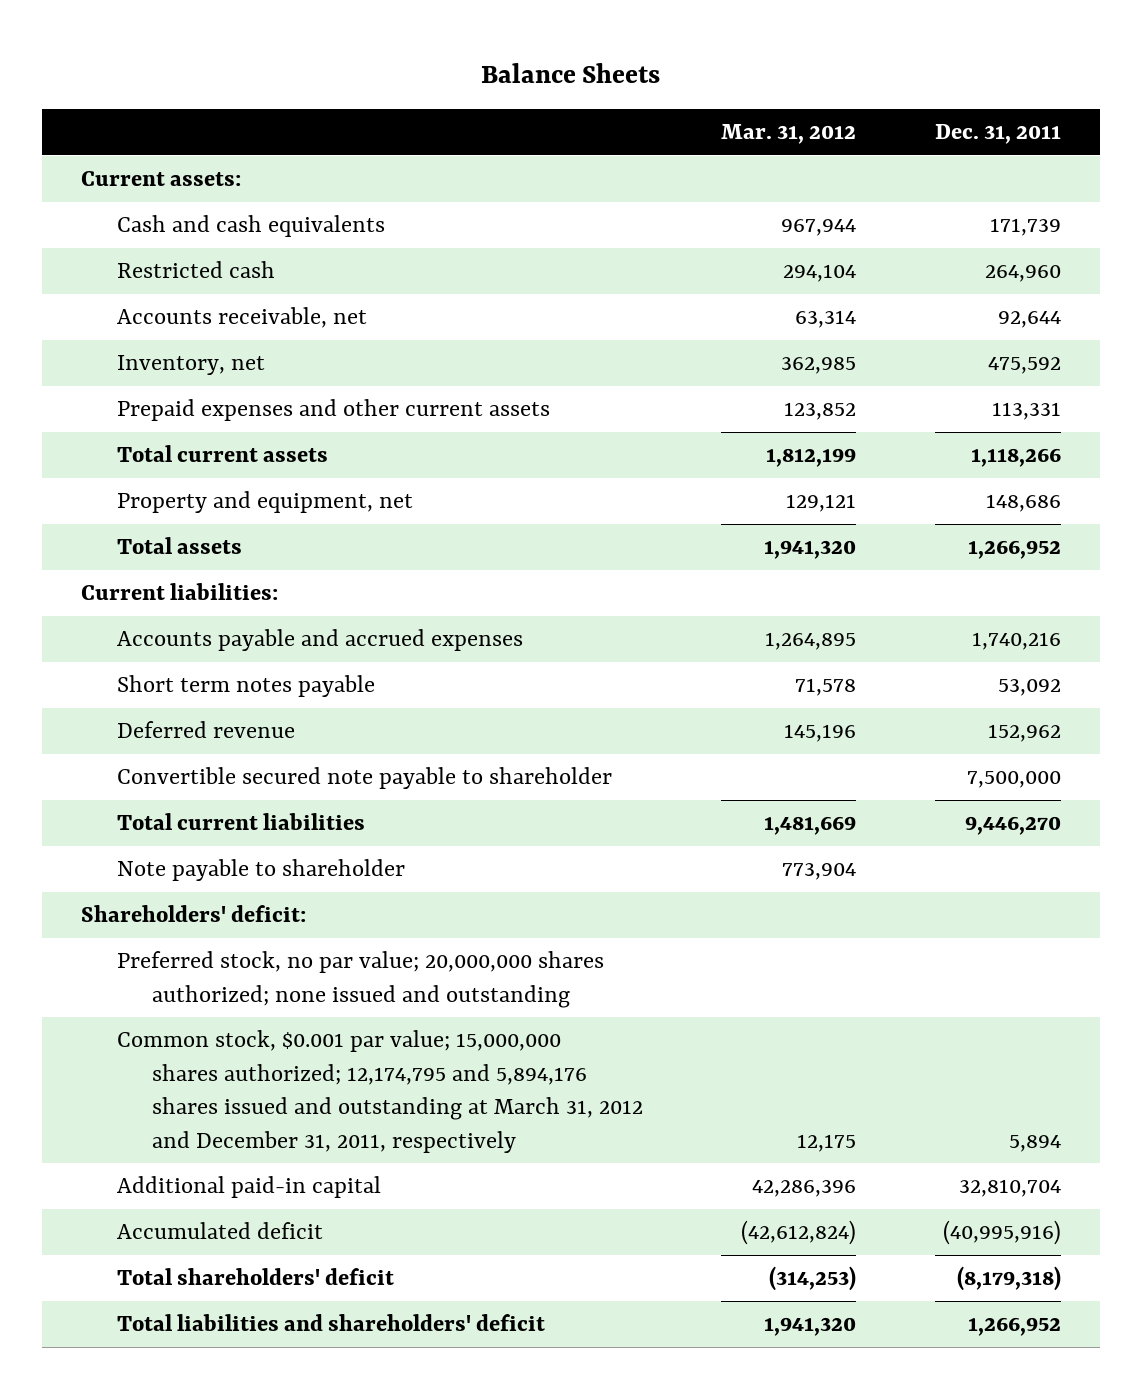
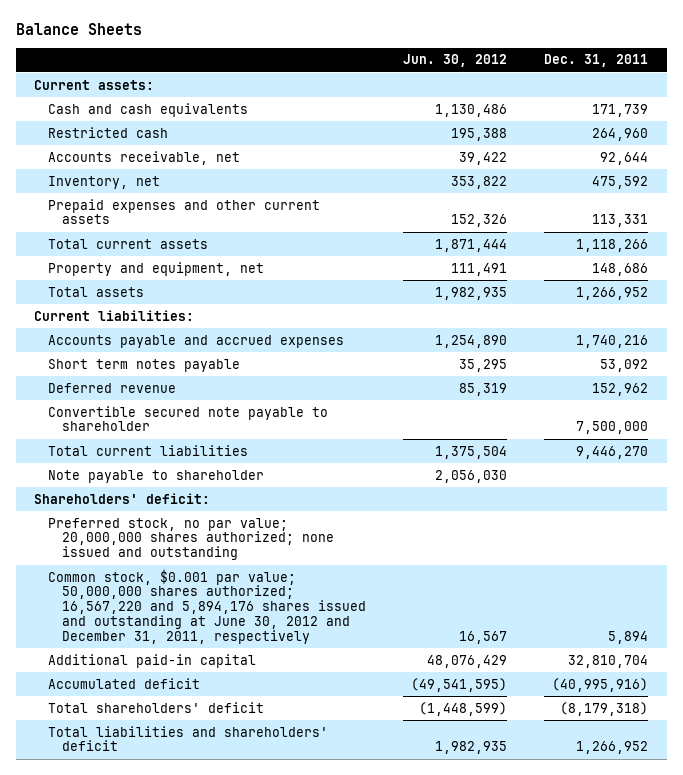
[721,124,857,145] Mar. 31, 2012 -> none
none -> [402,54,507,68] Jun. 30, 2012
[116,1030,644,1154] Common stock, $0.001 par value; 15,000,000 shares authorized; 12,174,795 and 5,894,176 shares issued and outstanding at March 31, 2012 and December 31, 2011, respectively -> [48,568,366,644] Common stock, $0.001 par value; 50,000,000 shares authorized; 16,567,220 and 5,894,176 shares issued and outstanding at June 30, 2012 and December 31, 2011, respectively

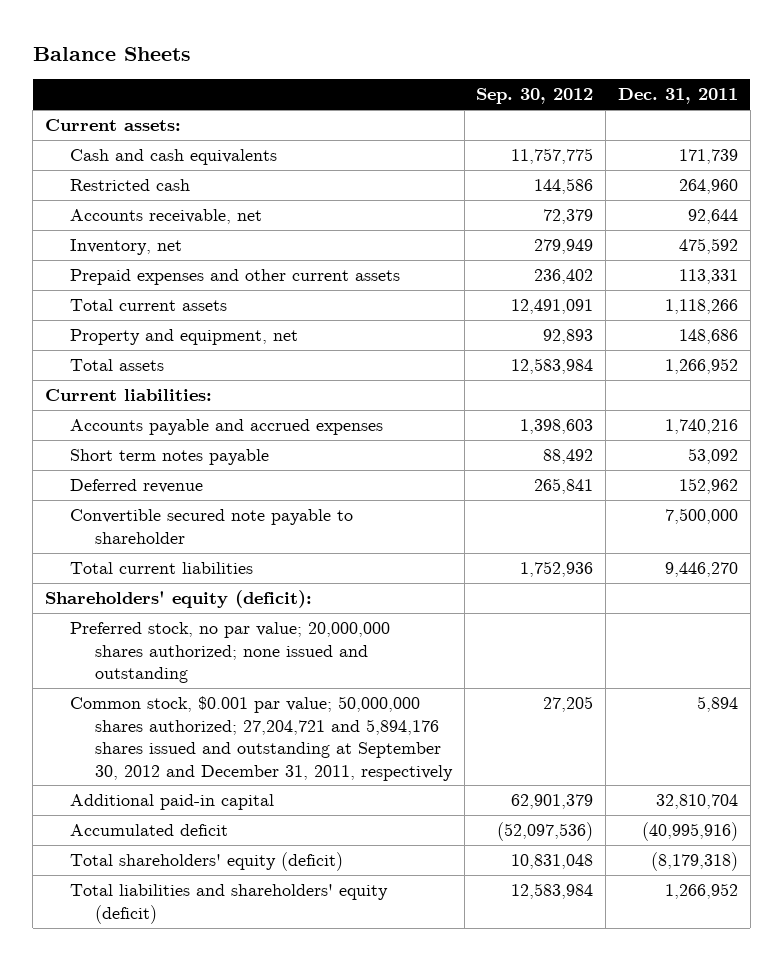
[402,54,507,68] Jun. 30, 2012 -> none
none -> [476,88,594,105] Sep. 30, 2012
[48,469,265,483] Note payable to shareholder -> none
[34,492,211,504] Shareholders' deficit: -> [44,590,312,609] Shareholders' equity (deficit):
[48,568,366,644] Common stock, $0.001 par value; 50,000,000 shares authorized; 16,567,220 and 5,894,176 shares issued and outstanding at June 30, 2012 and December 31, 2011, respectively -> [69,696,453,781] Common stock, $0.001 par value; 50,000,000 shares authorized; 27,204,721 and 5,894,176 shares issued and outstanding at September 30, 2012 and December 31, 2011, respectively
[48,701,265,713] Total shareholders' deficit -> [69,852,343,872] Total shareholders' equity (deficit)
[48,725,329,752] Total liabilities and shareholders' deficit -> [69,884,388,924] Total liabilities and shareholders' equity (deficit)

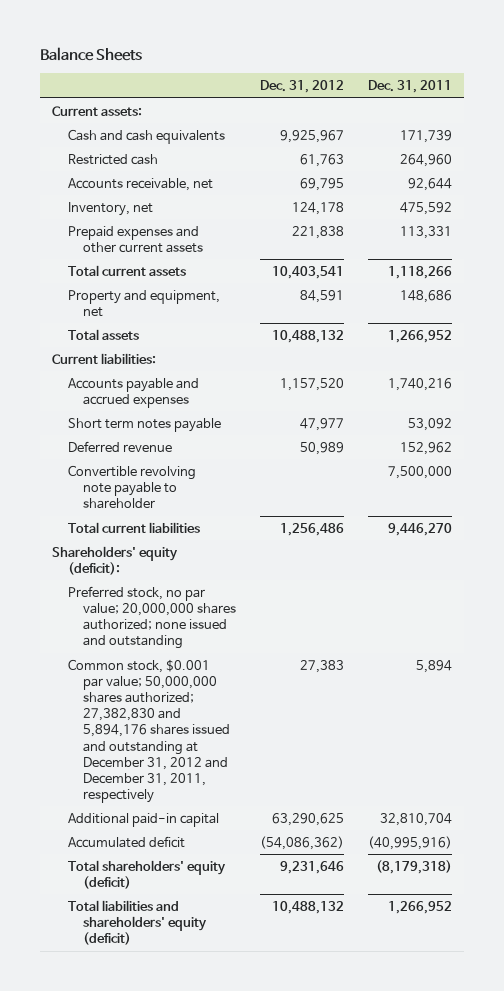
[476,88,594,105] Sep. 30, 2012 -> none
none -> [260,80,345,94] Dec. 31, 2012
[69,509,353,544] Convertible secured note payable to shareholder -> [67,464,196,510] Convertible revolving note payable to shareholder
[69,696,453,781] Common stock, $0.001 par value; 50,000,000 shares authorized; 27,204,721 and 5,894,176 shares issued and outstanding at September 30, 2012 and December 31, 2011, respectively -> [67,658,231,804] Common stock, $0.001 par value; 50,000,000 shares authorized; 27,382,830 and 5,894,176 shares issued and outstanding at December 31, 2012 and December 31, 2011, respectively

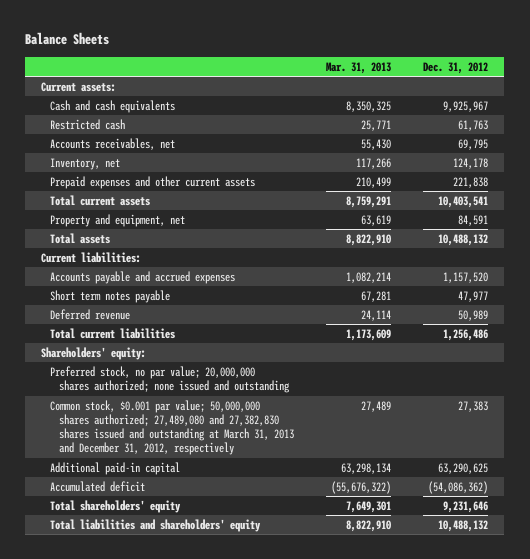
[367,80,452,94] Dec. 31, 2011 -> none
none -> [326,61,392,74] Mar. 31, 2013
[67,177,213,191] Accounts receivable, net -> [50,138,176,151] Accounts receivables, net
[67,464,196,510] Convertible revolving note payable to shareholder -> none
[51,545,178,575] Shareholders' equity (deficit): -> [41,347,147,361] Shareholders' equity:
[67,658,231,804] Common stock, $0.001 par value; 50,000,000 shares authorized; 27,382,830 and 5,894,176 shares issued and outstanding at December 31, 2012 and December 31, 2011, respectively -> [50,400,294,456] Common stock, $0.001 par value; 50,000,000 shares authorized; 27,489,080 and 27,382,830 shares issued and outstanding at March 31, 2013 and December 31, 2012, respectively
[67,859,226,889] Total shareholders' equity (deficit) -> [50,500,182,514] Total shareholders' equity
[67,899,208,946] Total liabilities and shareholders' equity (deficit) -> [50,519,262,533] Total liabilities and shareholders' equity

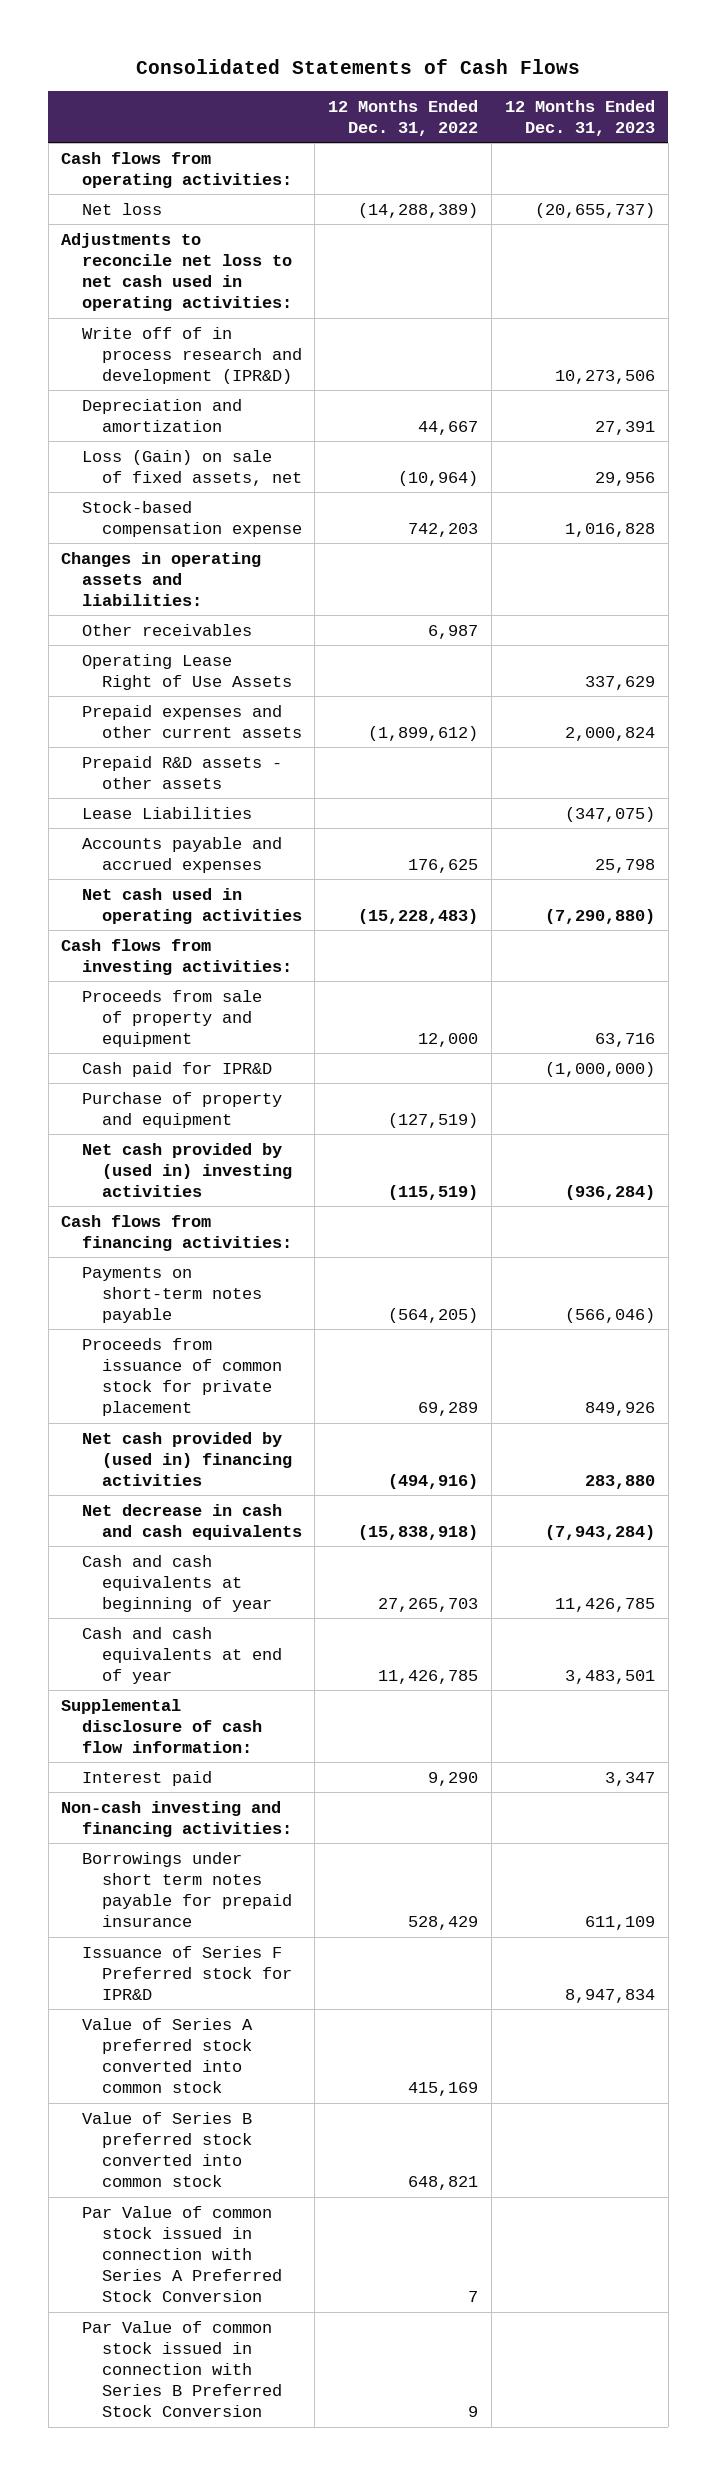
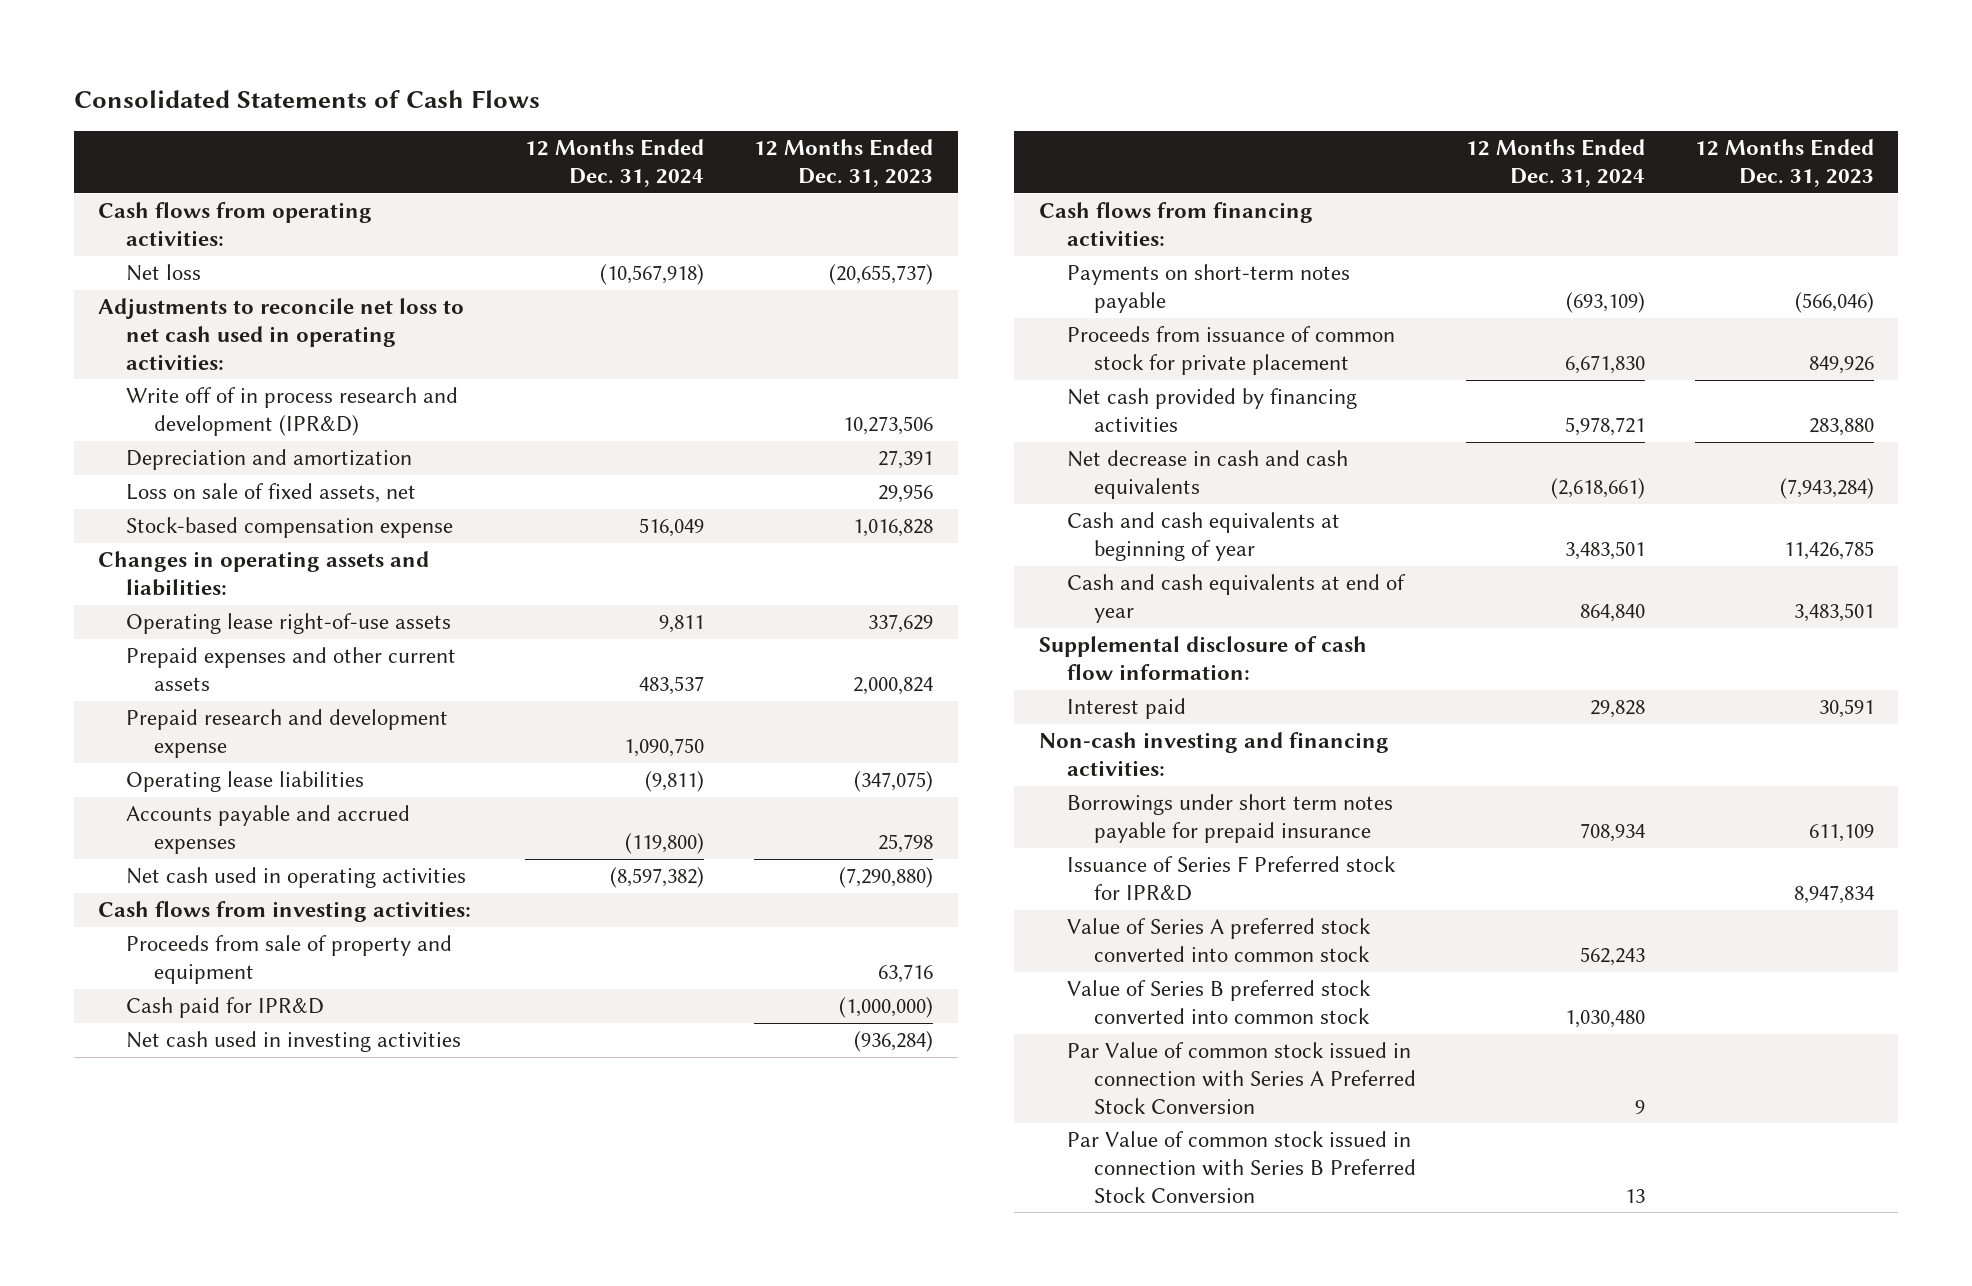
[328,99,479,136] 12 Months Ended Dec. 31, 2022 -> none
none -> [525,139,705,187] 12 Months Ended Dec. 31, 2024
[81,449,302,486] Loss (Gain) on sale of fixed assets, net -> [126,483,417,504] Loss on sale of fixed assets, net
[81,623,252,636] Other receivables -> none
[81,653,292,690] Operating Lease Right of Use Assets -> [126,613,452,635] Operating lease right-of-use assets
[81,755,282,789] Prepaid R&D assets - other assets -> none
none -> [126,709,449,758] Prepaid research and development expense
[81,806,252,819] Lease Liabilities -> [126,771,365,793] Operating lease liabilities
[81,1091,282,1128] Purchase of property and equipment -> none
[81,1142,292,1197] Net cash provided by (used in) investing activities -> [126,1031,462,1053] Net cash used in investing activities
[81,1431,292,1486] Net cash provided by (used in) financing activities -> [1066,388,1357,432] Net cash provided by financing activities
[605,1771,656,1786] 3,347 -> [1818,699,1874,719] 30,591

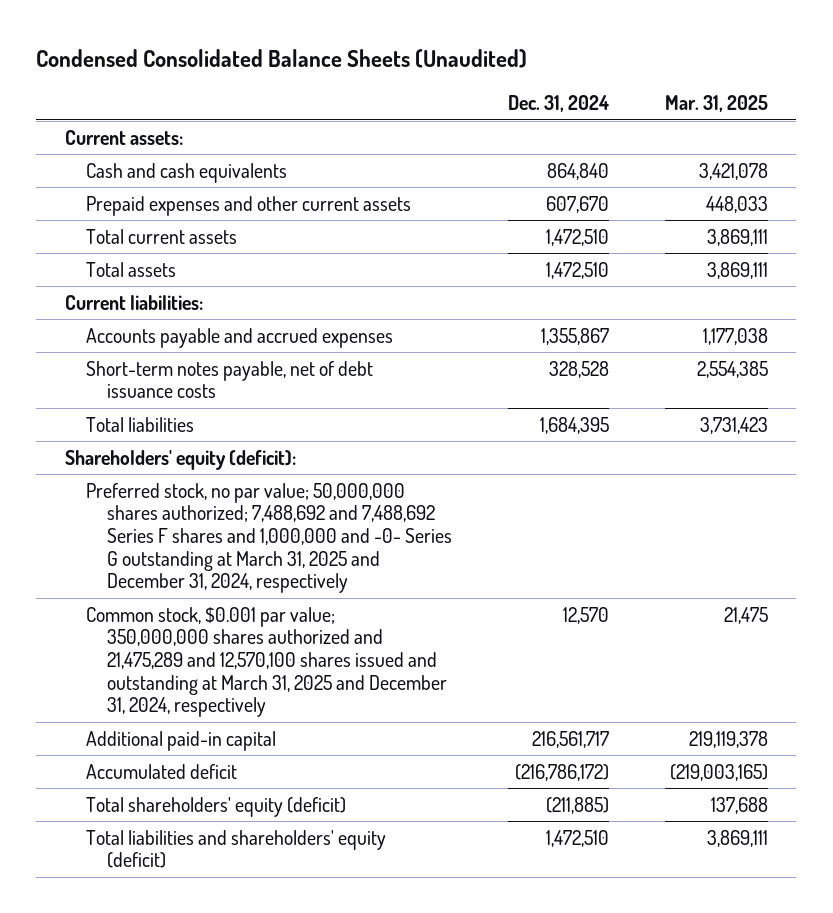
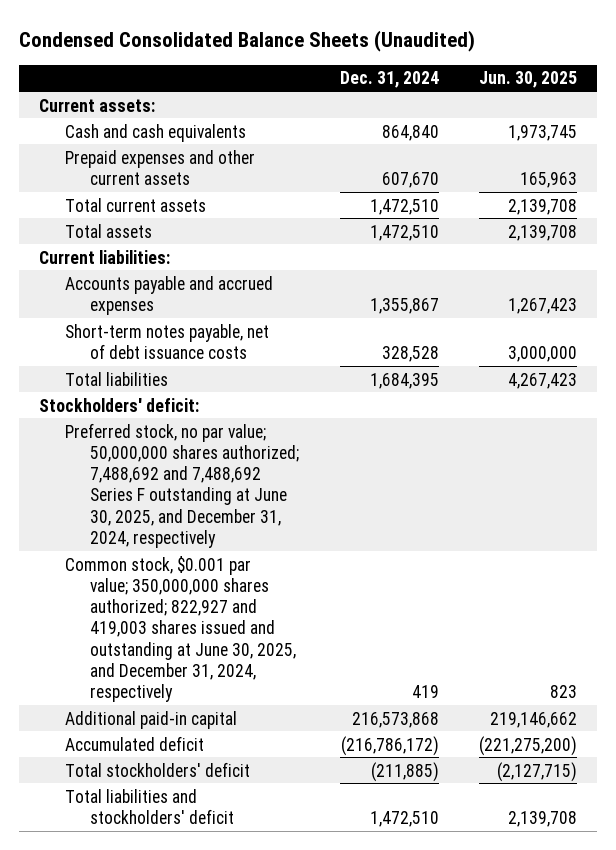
[665,95,769,113] Mar. 31, 2025 -> none
none -> [478,71,577,89] Jun. 30, 2025
[64,449,296,470] Shareholders' equity (deficit): -> [39,397,200,412] Stockholders' deficit:
[85,482,452,594] Preferred stock, no par value; 50,000,000 shares authorized; 7,488,692 and 7,488,692 Series F shares and 1,000,000 and -0- Series G outstanding at March 31, 2025 and December 31, 2024, respectively -> [64,422,300,548] Preferred stock, no par value; 50,000,000 shares authorized; 7,488,692 and 7,488,692 Series F outstanding at June 30, 2025, and December 31, 2024, respectively
[85,606,447,718] Common stock, $0.001 par value; 350,000,000 shares authorized and 21,475,289 and 12,570,100 shares issued and outstanding at March 31, 2025 and December 31, 2024, respectively -> [64,555,297,703] Common stock, $0.001 par value; 350,000,000 shares authorized; 822,927 and 419,003 shares issued and outstanding at June 30, 2025, and December 31, 2024, respectively
[563,606,610,624] 12,570 -> [411,685,439,699] 419
[532,730,610,748] 216,561,717 -> [351,711,439,728] 216,573,868
[85,796,346,817] Total shareholders' equity (deficit) -> [64,761,250,777] Total stockholders' deficit
[85,829,386,869] Total liabilities and shareholders' equity (deficit) -> [64,788,235,824] Total liabilities and stockholders' deficit

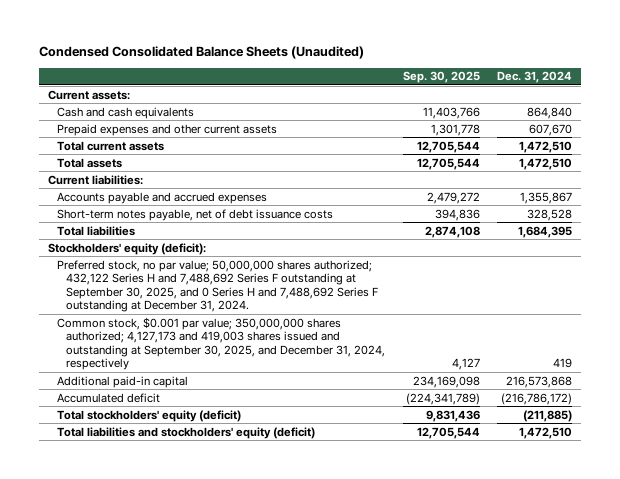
[478,71,577,89] Jun. 30, 2025 -> none
none -> [402,71,480,84] Sep. 30, 2025
[39,397,200,412] Stockholders' deficit: -> [47,242,206,255] Stockholders' equity (deficit):
[64,422,300,548] Preferred stock, no par value; 50,000,000 shares authorized; 7,488,692 and 7,488,692 Series F outstanding at June 30, 2025, and December 31, 2024, respectively -> [56,259,378,313] Preferred stock, no par value; 50,000,000 shares authorized; 432,122 Series H and 7,488,692 Series F outstanding at September 30, 2025, and 0 Series H and 7,488,692 Series F outstanding at December 31, 2024.
[64,555,297,703] Common stock, $0.001 par value; 350,000,000 shares authorized; 822,927 and 419,003 shares issued and outstanding at June 30, 2025, and December 31, 2024, respectively -> [56,316,385,371] Common stock, $0.001 par value; 350,000,000 shares authorized; 4,127,173 and 419,003 shares issued and outstanding at September 30, 2025, and December 31, 2024, respectively
[64,761,250,777] Total stockholders' deficit -> [56,409,241,422] Total stockholders' equity (deficit)
[64,788,235,824] Total liabilities and stockholders' deficit -> [56,426,315,439] Total liabilities and stockholders' equity (deficit)

